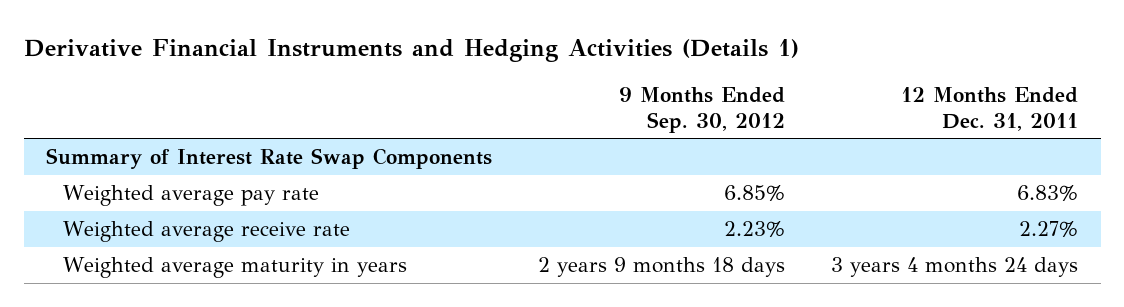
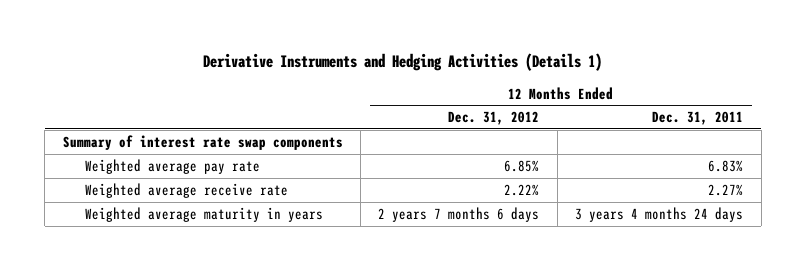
[23,39,799,63] Derivative Financial Instruments and Hedging Activities (Details 1) -> [202,53,602,72] Derivative Instruments and Hedging Activities (Details 1)
[619,87,786,133] 9 Months Ended Sep. 30, 2012 -> none
none -> [448,111,540,126] Dec. 31, 2012
[46,148,493,170] Summary of Interest Rate Swap Components -> [62,134,343,150] Summary of interest rate swap components

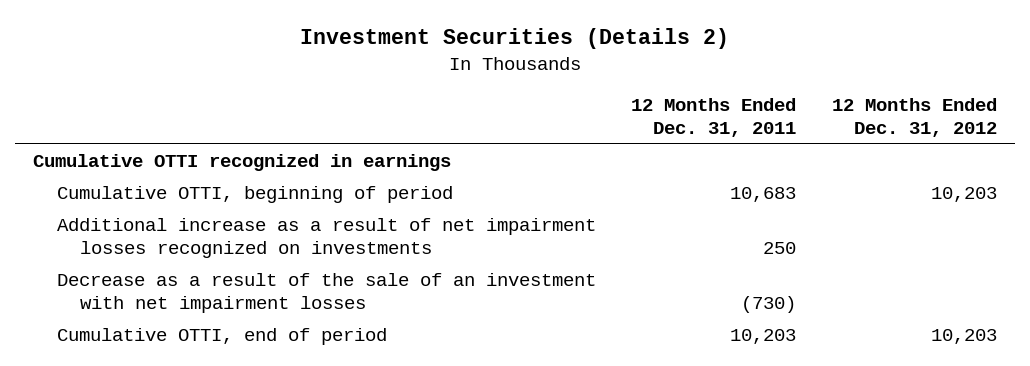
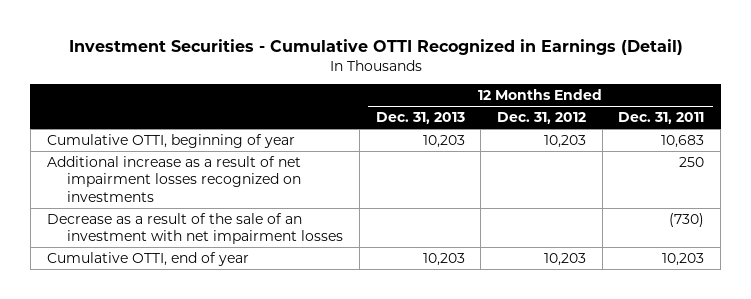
[299,28,729,50] Investment Securities (Details 2) -> [68,38,683,55] Investment Securities - Cumulative OTTI Recognized in Earnings (Detail)
none -> [375,111,465,124] Dec. 31, 2013
[33,154,452,172] Cumulative OTTI recognized in earnings -> none
[56,186,453,204] Cumulative OTTI, beginning of period -> [46,133,295,148] Cumulative OTTI, beginning of year
[56,328,387,346] Cumulative OTTI, end of period -> [46,251,249,266] Cumulative OTTI, end of year

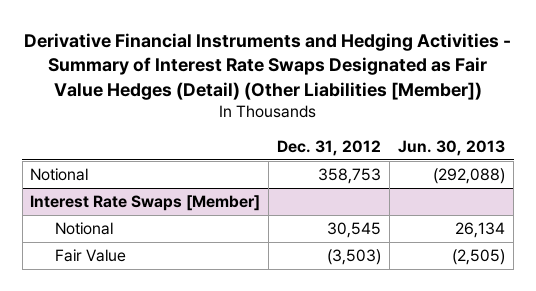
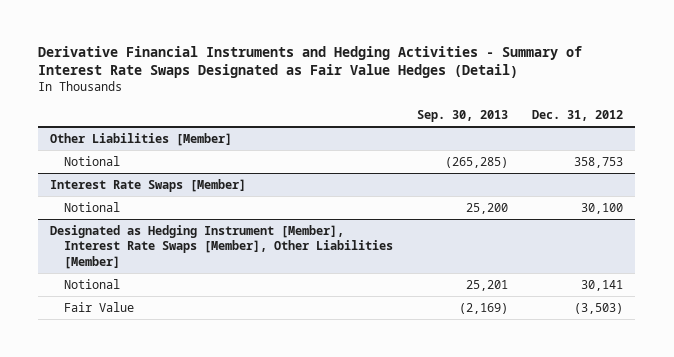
[23,32,511,100] Derivative Financial Instruments and Hedging Activities - Summary of Interest Rate Swaps Designated as Fair Value Hedges (Detail) (Other Liabilities [Member]) -> [38,45,583,79] Derivative Financial Instruments and Hedging Activities - Summary of Interest Rate Swaps Designated as Fair Value Hedges (Detail)
[398,139,506,156] Jun. 30, 2013 -> none
none -> [417,110,509,123] Sep. 30, 2013
none -> [50,132,233,146] Other Liabilities [Member]
[327,221,382,238] 30,545 -> [581,202,624,214] 30,100
none -> [50,224,394,269] Designated as Hedging Instrument [Member], Interest Rate Swaps [Member], Other Liabilities [Member]
none -> [64,278,121,289] Notional

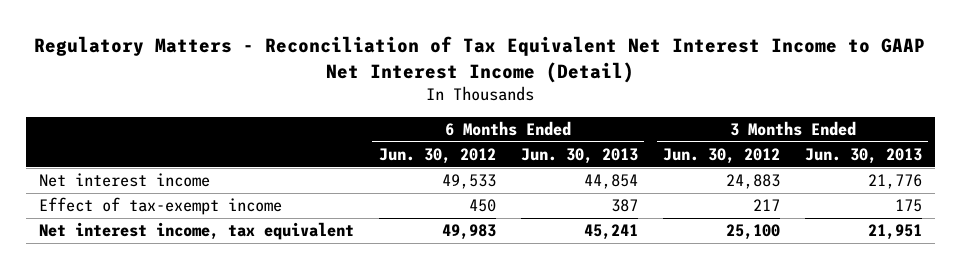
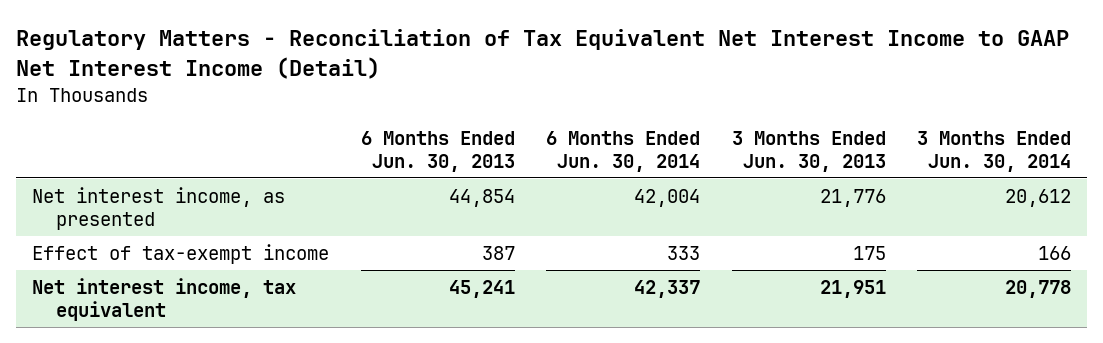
[378,148,496,165] Jun. 30, 2012 -> none
[662,148,780,165] Jun. 30, 2012 -> none
none -> [546,130,701,172] 6 Months Ended Jun. 30, 2014
none -> [917,130,1072,172] 3 Months Ended Jun. 30, 2014
[38,173,210,188] Net interest income -> [32,186,286,230] Net interest income, as presented

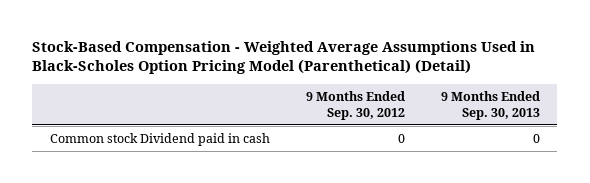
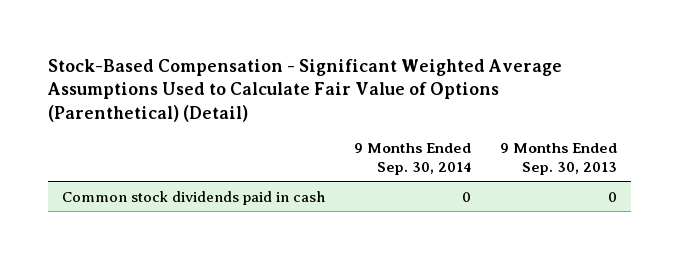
[32,40,536,75] Stock-Based Compensation - Weighted Average Assumptions Used in Black-Scholes Option Pricing Model (Parenthetical) (Detail) -> [47,58,563,122] Stock-Based Compensation - Significant Weighted Average Assumptions Used to Calculate Fair Value of Options (Parenthetical) (Detail)
[305,90,405,120] 9 Months Ended Sep. 30, 2012 -> none
none -> [354,143,472,176] 9 Months Ended Sep. 30, 2014
[50,133,271,147] Common stock Dividend paid in cash -> [62,190,326,205] Common stock dividends paid in cash

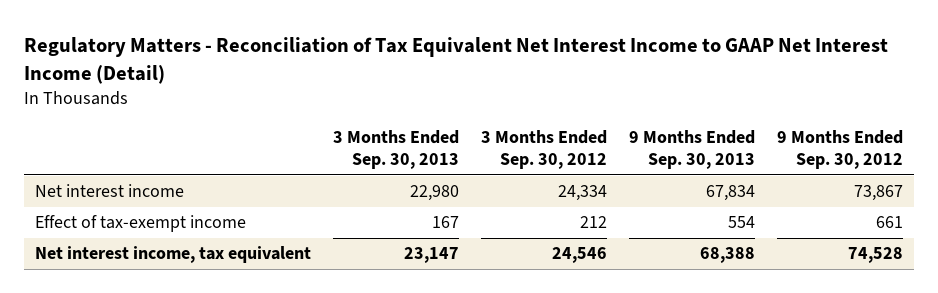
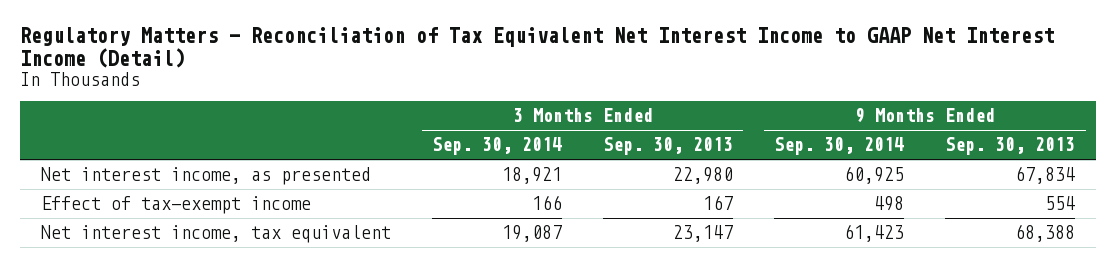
[481,130,608,170] 3 Months Ended Sep. 30, 2012 -> none
[777,130,904,170] 9 Months Ended Sep. 30, 2012 -> none
none -> [431,137,562,156] Sep. 30, 2014
none -> [774,137,905,156] Sep. 30, 2014
[34,184,184,198] Net interest income -> [40,167,371,186] Net interest income, as presented

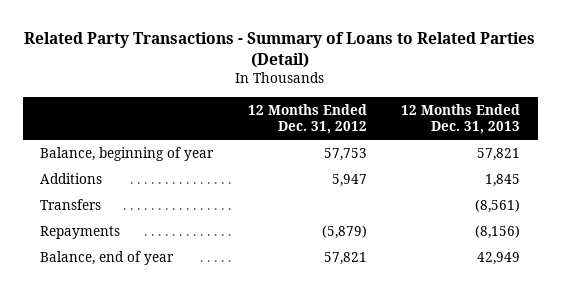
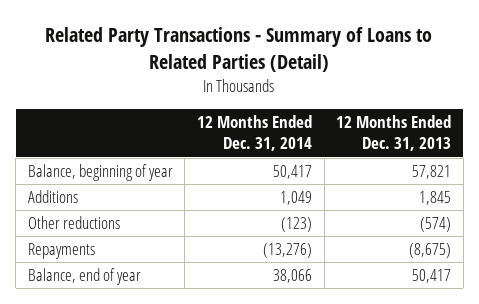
[247,103,367,134] 12 Months Ended Dec. 31, 2012 -> none
none -> [196,115,312,152] 12 Months Ended Dec. 31, 2014
[40,198,102,210] Transfers -> none
none -> [27,216,120,230] Other reductions
[475,224,521,239] (8,156) -> [409,243,452,259] (8,675)
[477,251,521,265] 42,949 -> [412,269,452,284] 50,417

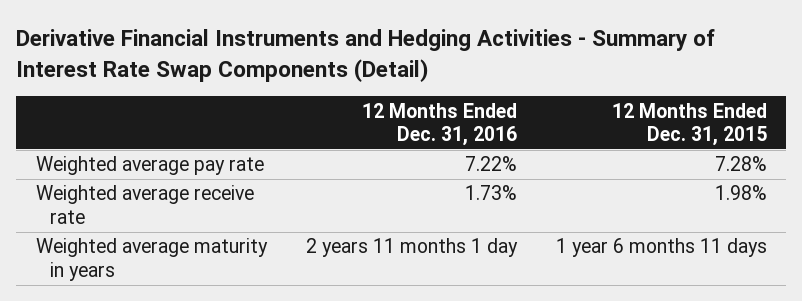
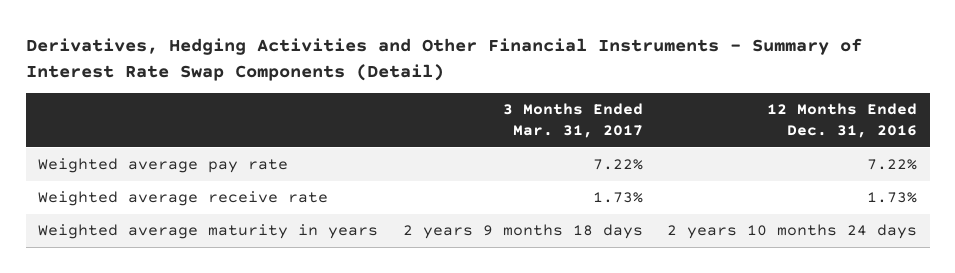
[15,29,715,82] Derivative Financial Instruments and Hedging Activities - Summary of Interest Rate Swap Components (Detail) -> [25,38,862,81] Derivatives, Hedging Activities and Other Financial Instruments - Summary of Interest Rate Swap Components (Detail)
[611,102,767,147] 12 Months Ended Dec. 31, 2015 -> none
none -> [502,103,643,139] 3 Months Ended Mar. 31, 2017
[305,238,518,258] 2 years 11 months 1 day -> [667,224,918,240] 2 years 10 months 24 days

